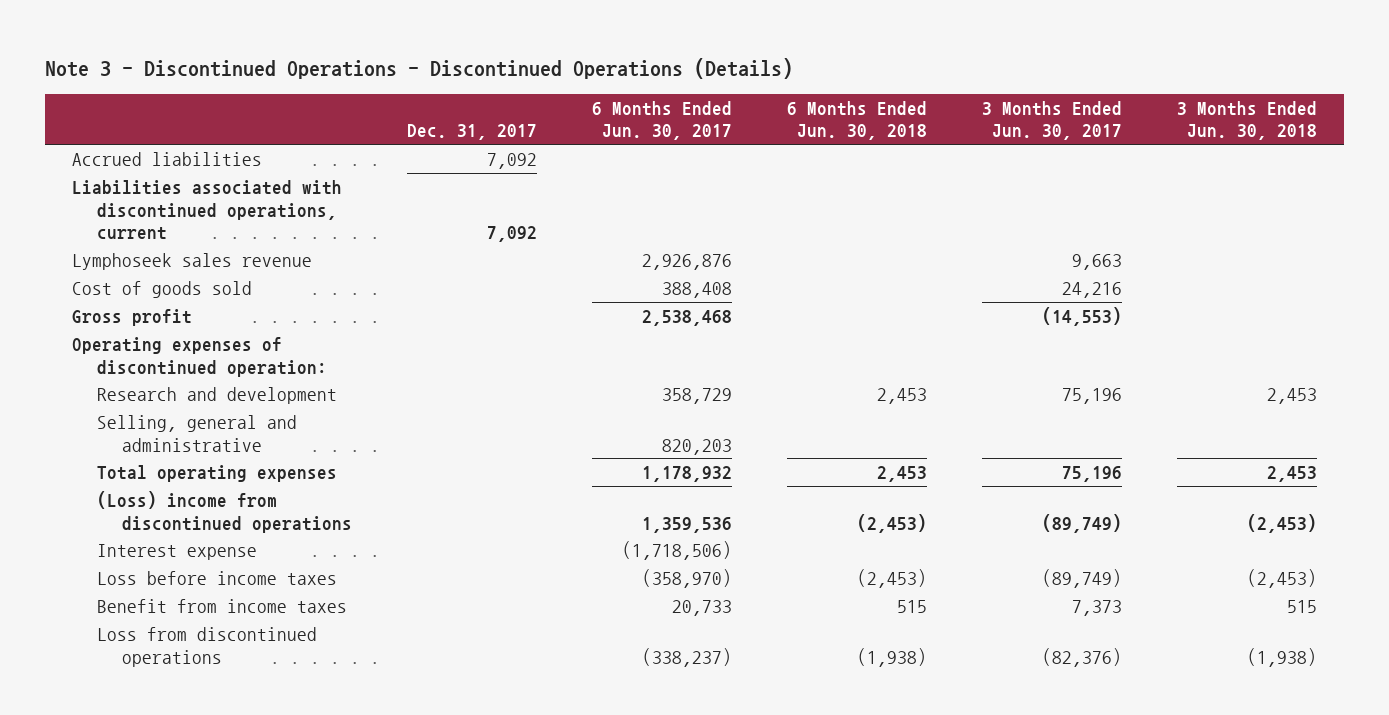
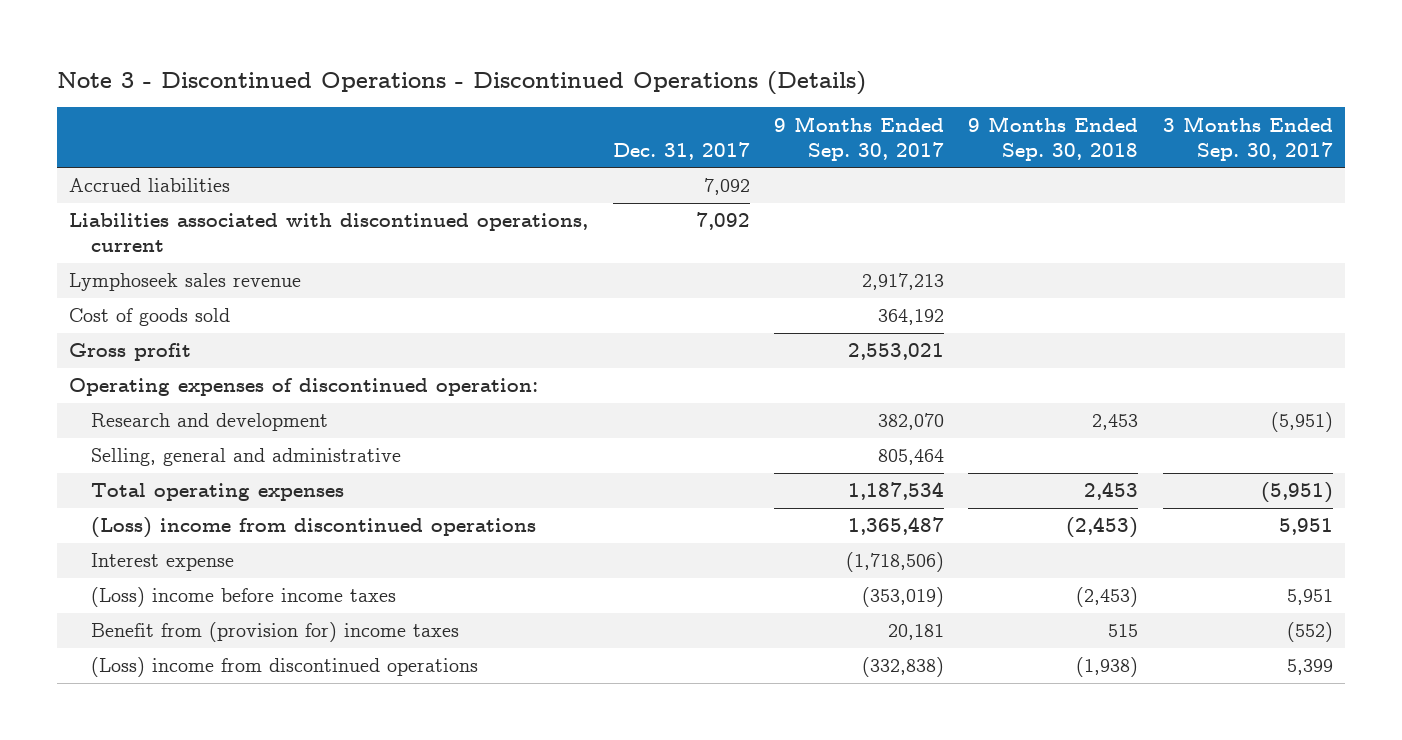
[591,100,732,141] 6 Months Ended Jun. 30, 2017 -> none
[786,100,927,141] 6 Months Ended Jun. 30, 2018 -> none
[981,100,1122,141] 3 Months Ended Jun. 30, 2017 -> none
[1176,100,1317,141] 3 Months Ended Jun. 30, 2018 -> none
none -> [773,115,944,161] 9 Months Ended Sep. 30, 2017
none -> [968,115,1139,161] 9 Months Ended Sep. 30, 2018
none -> [1162,115,1333,161] 3 Months Ended Sep. 30, 2017
[97,571,338,586] Loss before income taxes -> [91,587,397,608] (Loss) income before income taxes
[97,599,348,614] Benefit from income taxes -> [91,622,460,643] Benefit from (provision for) income taxes
[97,627,318,667] Loss from discontinued operations -> [91,657,479,678] (Loss) income from discontinued operations

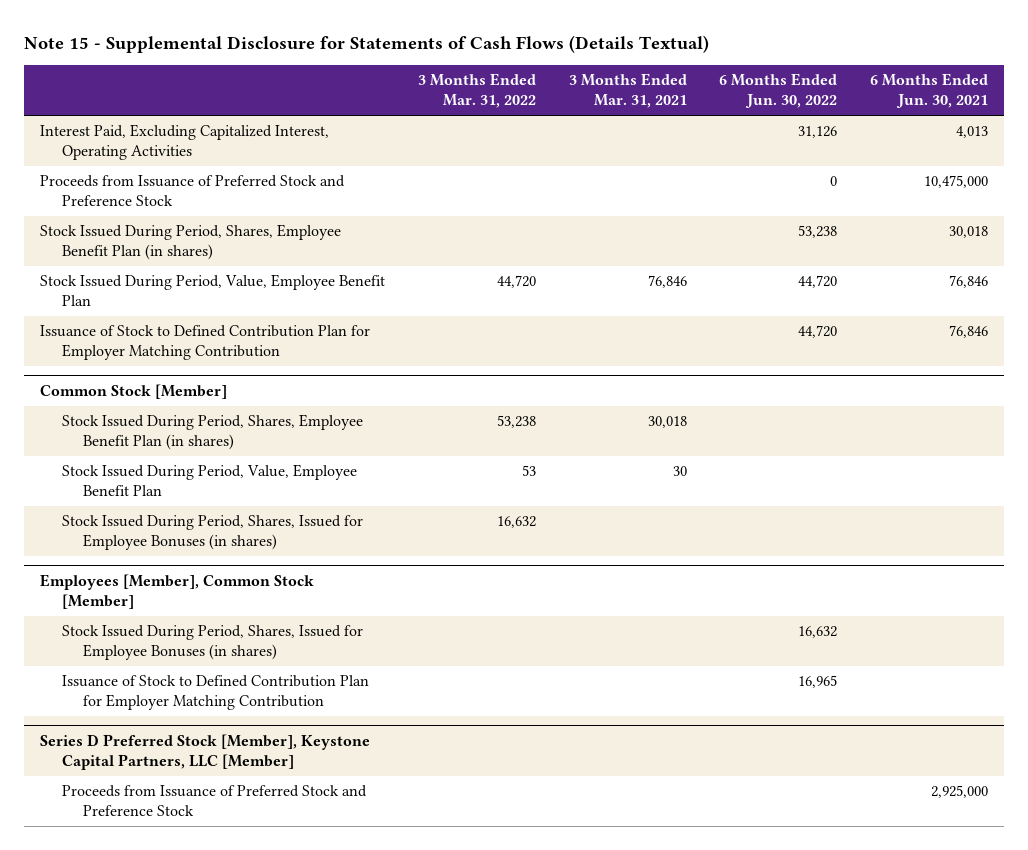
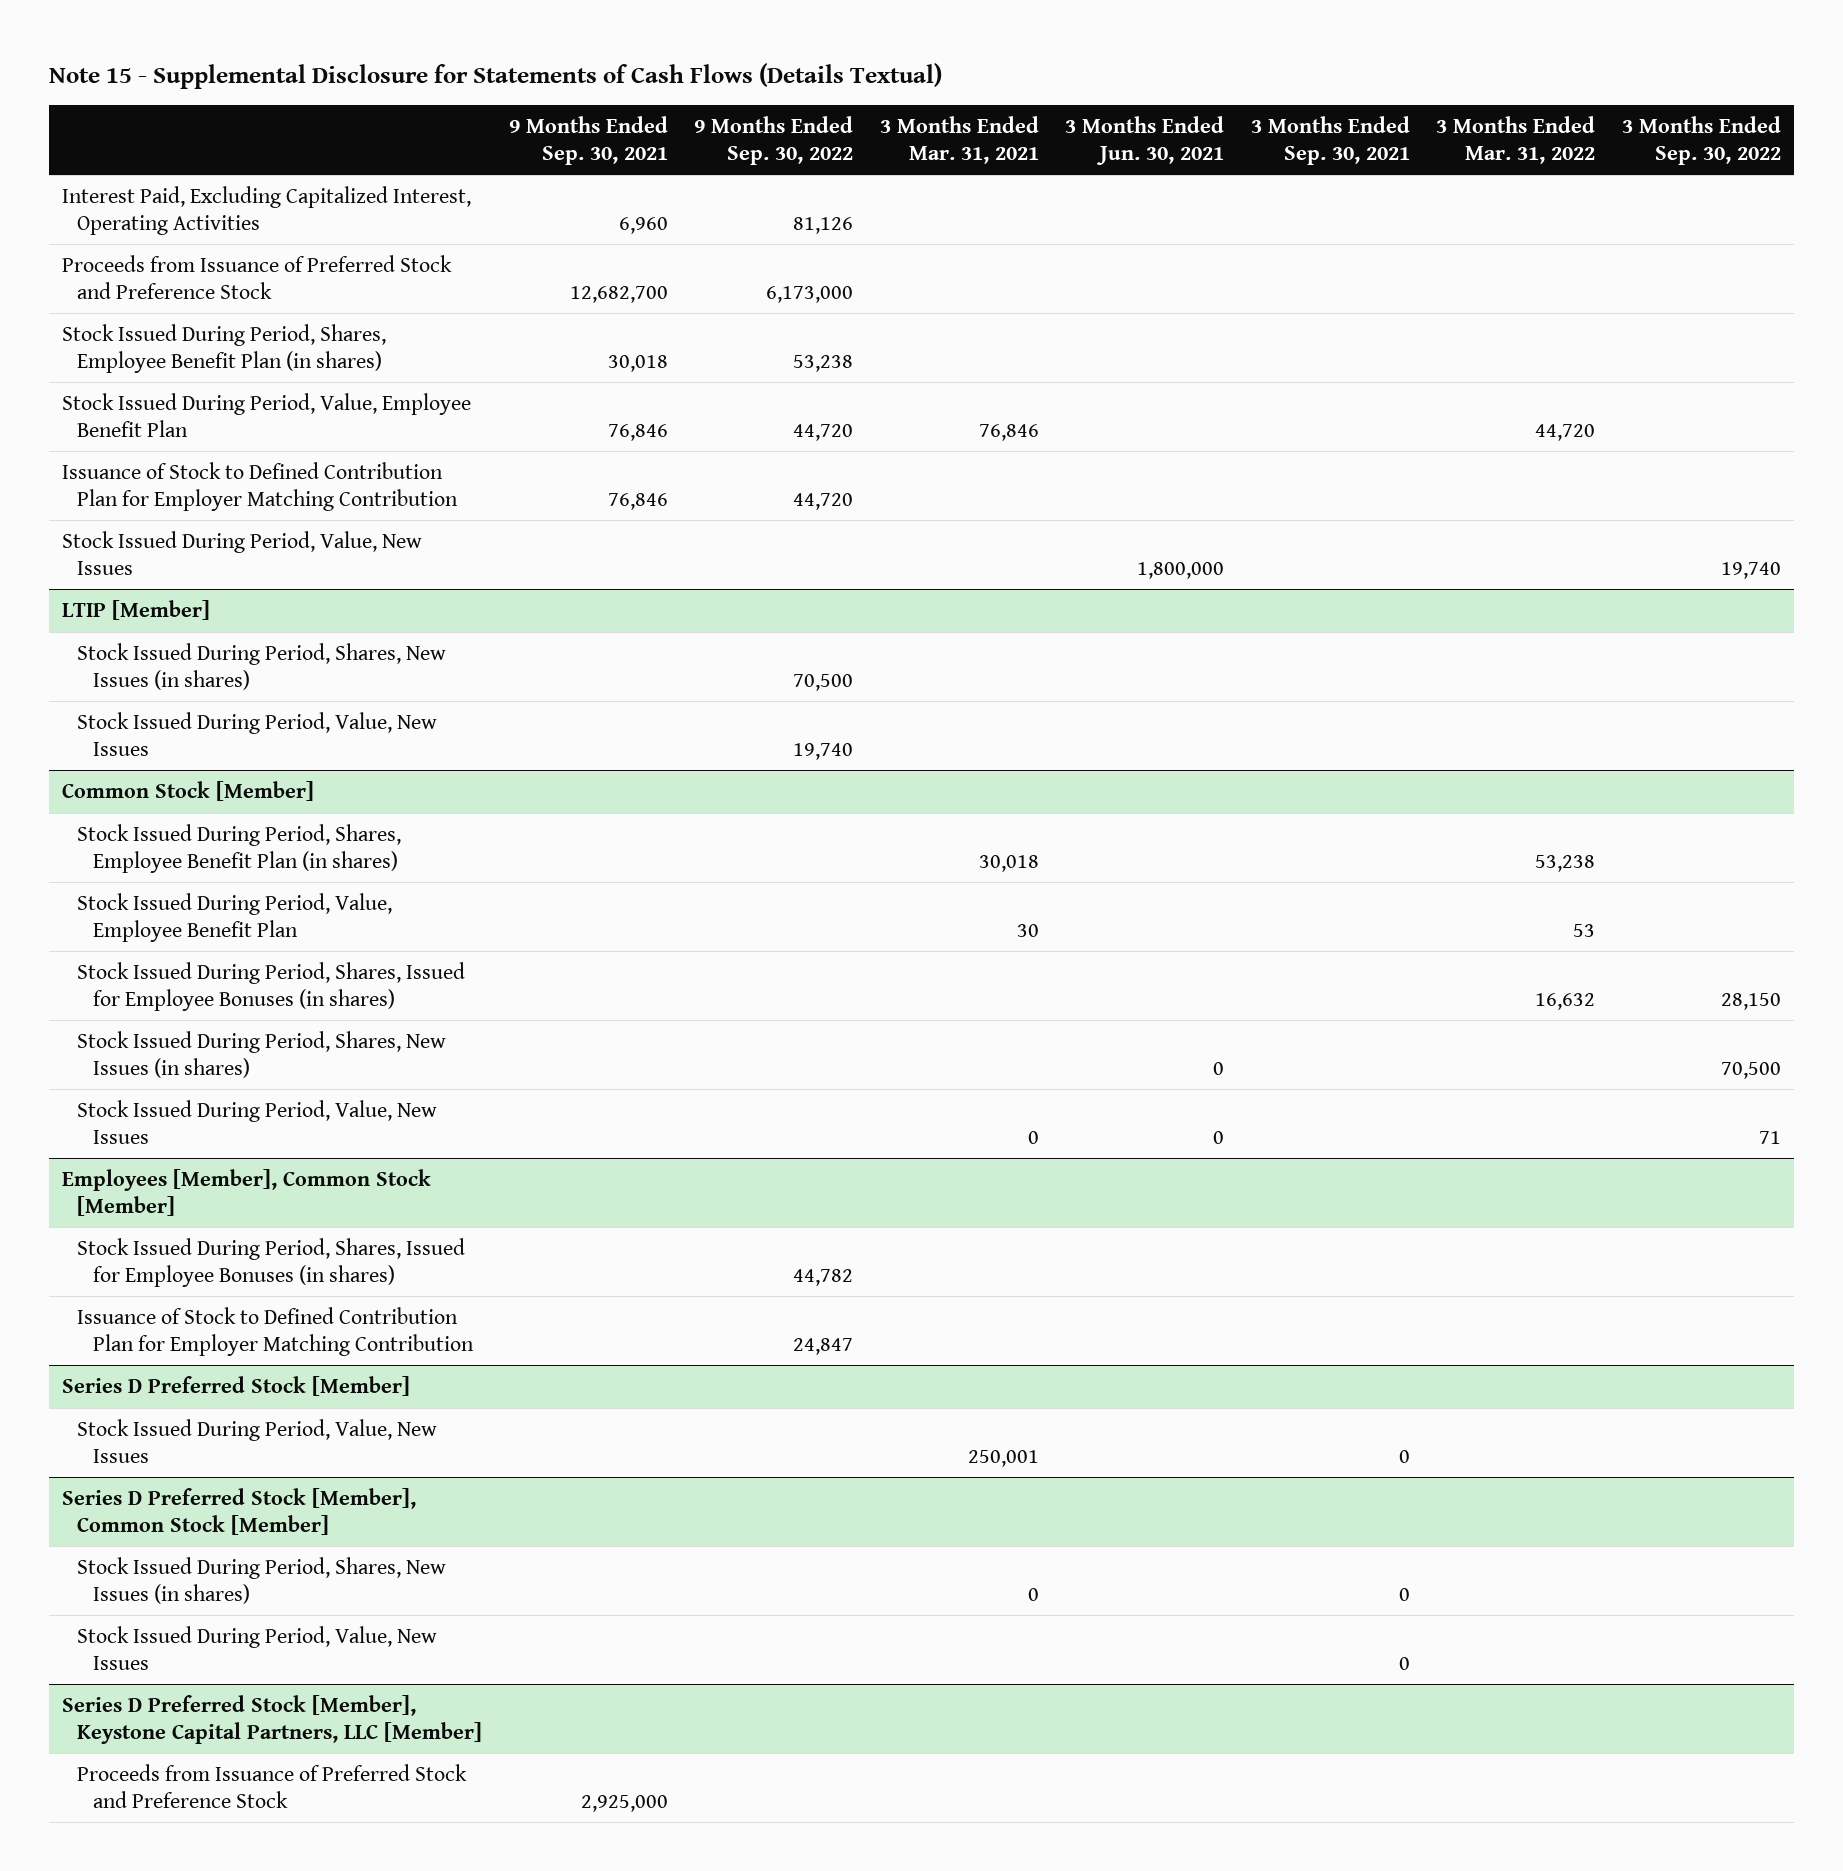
[719,73,838,109] 6 Months Ended Jun. 30, 2022 -> none
[869,73,988,109] 6 Months Ended Jun. 30, 2021 -> none
none -> [508,115,668,165] 9 Months Ended Sep. 30, 2021
none -> [694,115,854,165] 9 Months Ended Sep. 30, 2022
none -> [1065,115,1225,165] 3 Months Ended Jun. 30, 2021
none -> [1250,115,1410,165] 3 Months Ended Sep. 30, 2021
none -> [1621,115,1781,165] 3 Months Ended Sep. 30, 2022
none -> [62,531,423,575] Stock Issued During Period, Value, New Issues
none -> [62,600,211,621] LTIP [Member]
none -> [77,643,447,690] Stock Issued During Period, Shares, New Issues (in shares)
none -> [77,712,438,756] Stock Issued During Period, Value, New Issues
none -> [77,1031,447,1078] Stock Issued During Period, Shares, New Issues (in shares)
none -> [77,1100,438,1144] Stock Issued During Period, Value, New Issues
none -> [62,1376,411,1397] Series D Preferred Stock [Member]
none -> [77,1419,438,1463] Stock Issued During Period, Value, New Issues
none -> [62,1488,417,1535] Series D Preferred Stock [Member], Common Stock [Member]
none -> [77,1557,447,1604] Stock Issued During Period, Shares, New Issues (in shares)
none -> [77,1626,438,1670] Stock Issued During Period, Value, New Issues

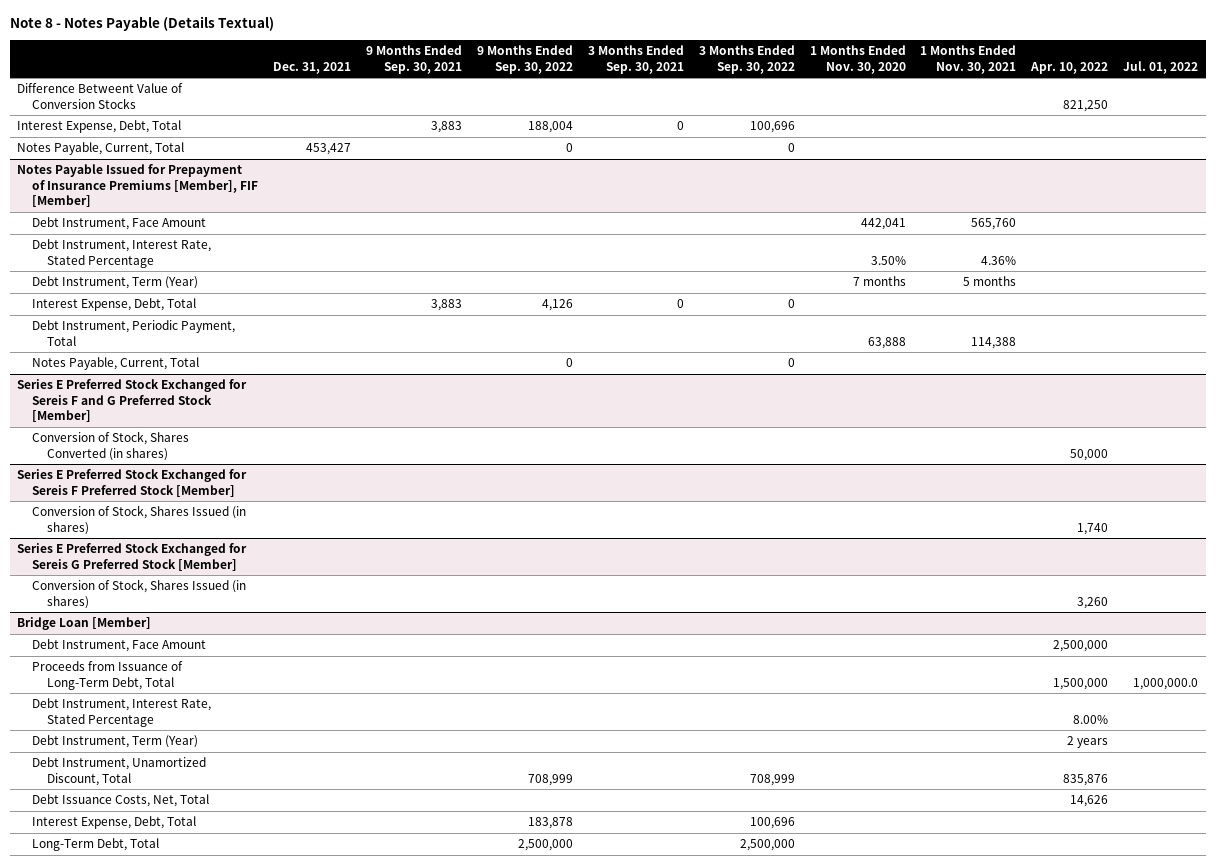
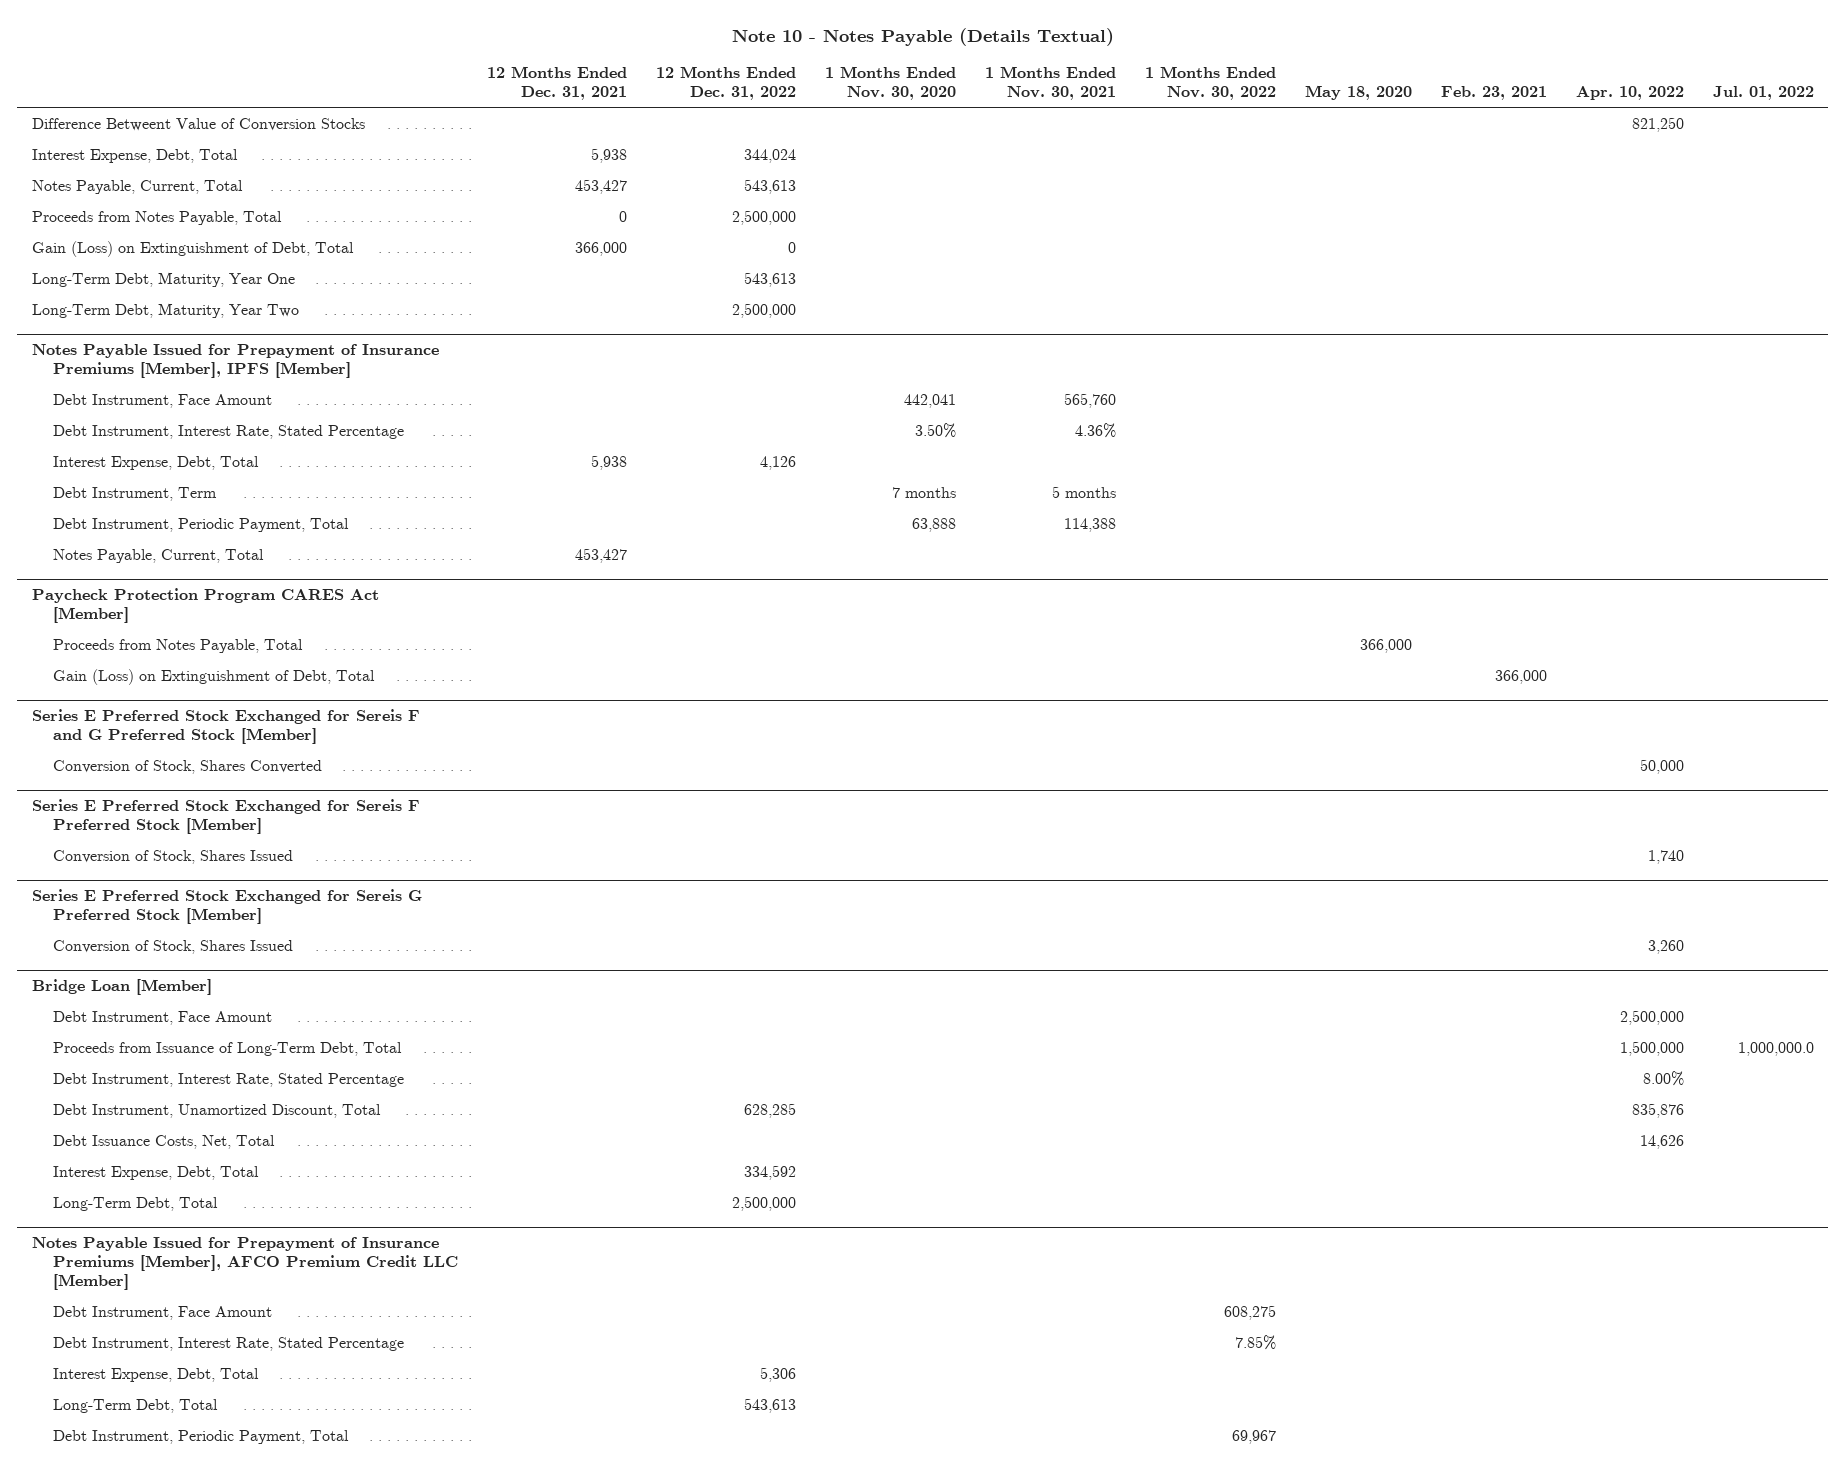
[9,16,274,32] Note 8 - Notes Payable (Details Textual) -> [731,27,1114,46] Note 10 - Notes Payable (Details Textual)
[273,61,352,74] Dec. 31, 2021 -> none
[366,45,463,74] 9 Months Ended Sep. 30, 2021 -> none
[476,45,573,74] 9 Months Ended Sep. 30, 2022 -> none
[587,45,684,74] 3 Months Ended Sep. 30, 2021 -> none
[698,45,795,74] 3 Months Ended Sep. 30, 2022 -> none
none -> [486,66,627,101] 12 Months Ended Dec. 31, 2021
none -> [655,66,796,101] 12 Months Ended Dec. 31, 2022
none -> [1144,66,1276,101] 1 Months Ended Nov. 30, 2022
none -> [1304,85,1412,101] May 18, 2020
none -> [1440,86,1547,101] Feb. 23, 2021
none -> [31,210,282,225] Proceeds from Notes Payable, Total
none -> [31,240,354,257] Gain (Loss) on Extinguishment of Debt, Total
none -> [31,271,295,287] Long-Term Debt, Maturity, Year One
none -> [31,302,299,318] Long-Term Debt, Maturity, Year Two
[17,164,259,207] Notes Payable Issued for Prepayment of Insurance Premiums [Member], FIF [Member] -> [31,344,439,378] Notes Payable Issued for Prepayment of Insurance Premiums [Member], IPFS [Member]
[32,276,199,290] Debt Instrument, Term (Year) -> none
none -> [52,486,217,501] Debt Instrument, Term
none -> [31,588,379,623] Paycheck Protection Program CARES Act [Member]
none -> [52,638,303,653] Proceeds from Notes Payable, Total
none -> [52,668,375,685] Gain (Loss) on Extinguishment of Debt, Total
[32,431,190,461] Conversion of Stock, Shares Converted (in shares) -> [52,759,322,774] Conversion of Stock, Shares Converted
[32,505,247,535] Conversion of Stock, Shares Issued (in shares) -> [52,849,293,864] Conversion of Stock, Shares Issued
[32,579,247,609] Conversion of Stock, Shares Issued (in shares) -> [52,939,293,954] Conversion of Stock, Shares Issued
[32,735,199,749] Debt Instrument, Term (Year) -> none
none -> [31,1237,458,1290] Notes Payable Issued for Prepayment of Insurance Premiums [Member], AFCO Premium Credit LLC [Member]
none -> [52,1305,272,1320] Debt Instrument, Face Amount
none -> [52,1336,404,1351] Debt Instrument, Interest Rate, Stated Percentage
none -> [52,1367,259,1382] Interest Expense, Debt, Total
none -> [52,1398,218,1413] Long-Term Debt, Total
none -> [52,1429,349,1444] Debt Instrument, Periodic Payment, Total

